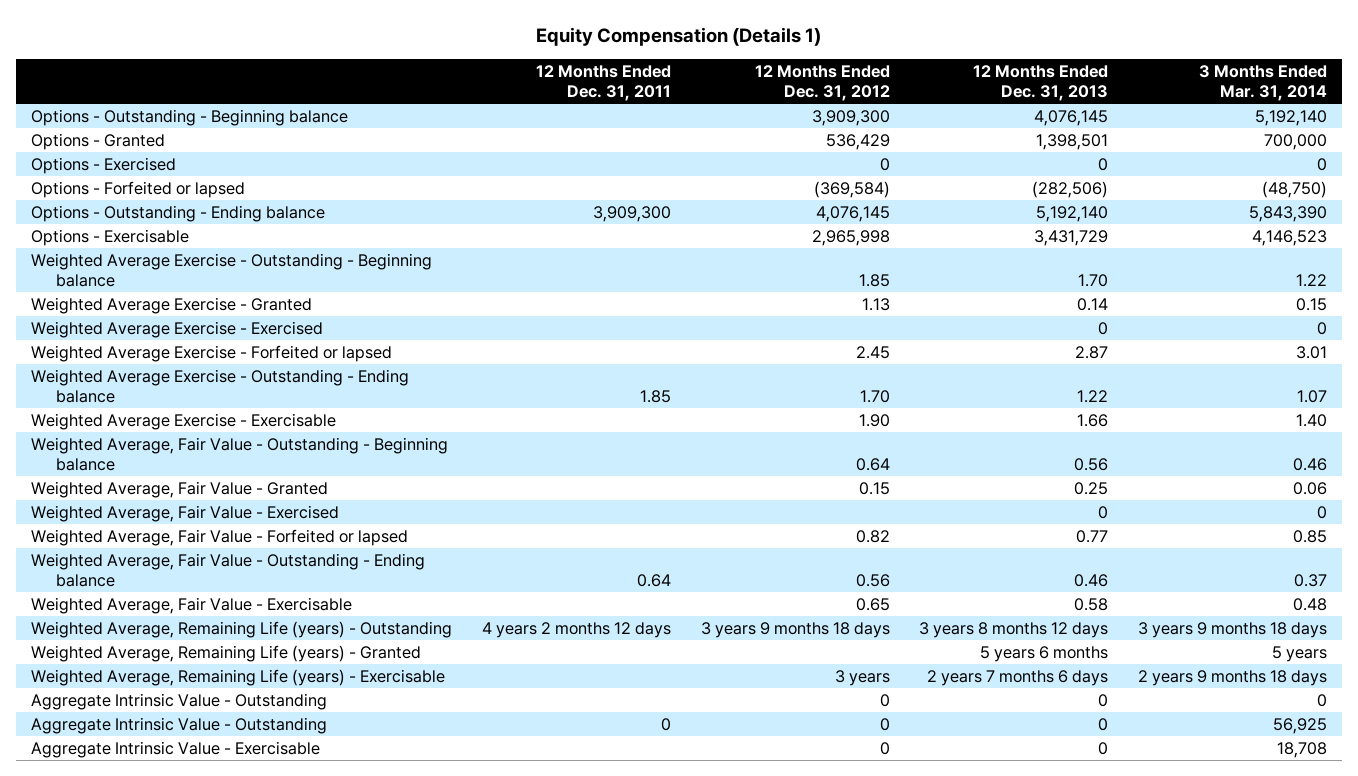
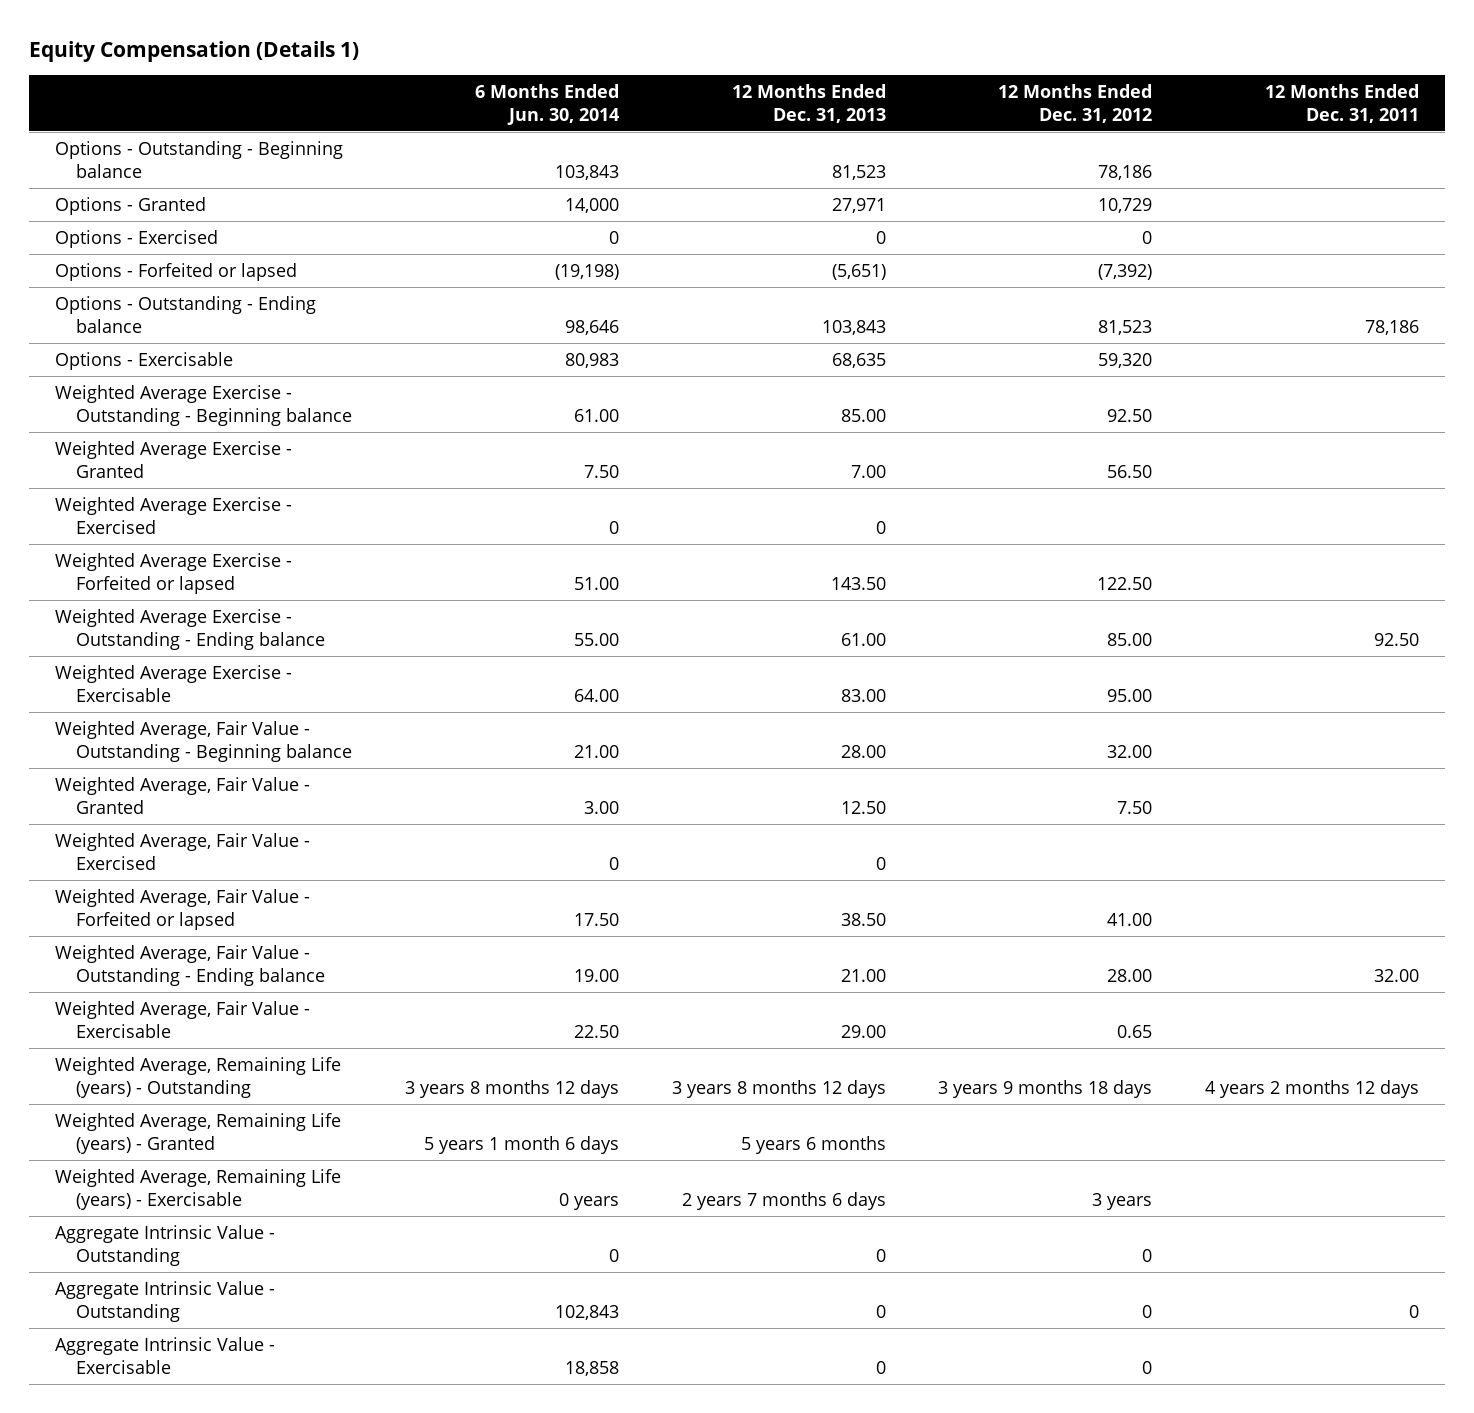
[1198,64,1327,101] 3 Months Ended Mar. 31, 2014 -> none
none -> [474,83,619,125] 6 Months Ended Jun. 30, 2014
[811,109,890,126] 3,909,300 -> [1098,164,1153,180] 78,186
[1034,109,1109,126] 4,076,145 -> [831,164,886,180] 81,523
[825,133,890,150] 536,429 -> [1098,197,1153,213] 10,729
[1036,133,1109,150] 1,398,501 -> [831,197,886,213] 27,971
[813,180,890,198] (369,584) -> [1098,263,1153,280] (7,392)
[1032,180,1109,198] (282,506) -> [831,263,886,280] (5,651)
[592,205,671,222] 3,909,300 -> [1364,319,1419,335] 78,186
[815,205,890,222] 4,076,145 -> [1098,319,1153,335] 81,523
[1036,205,1109,222] 5,192,140 -> [821,319,886,335] 103,843
[811,229,890,246] 2,965,998 -> [1098,352,1153,368] 59,320
[1034,229,1109,246] 3,431,729 -> [831,352,886,368] 68,635
[858,273,890,287] 1.85 -> [1107,408,1153,422] 92.50
[1078,273,1109,287] 1.70 -> [840,408,886,422] 85.00
[861,297,890,311] 1.13 -> [1107,464,1153,478] 56.50
[1077,297,1109,311] 0.14 -> [850,464,886,478] 7.00
[855,345,890,359] 2.45 -> [1097,576,1153,590] 122.50
[1075,345,1109,359] 2.87 -> [830,576,886,590] 143.50
[639,389,671,403] 1.85 -> [1373,632,1419,646] 92.50
[859,389,890,403] 1.70 -> [1107,632,1153,646] 85.00
[1077,389,1109,403] 1.22 -> [840,632,886,646] 61.00
[858,413,890,427] 1.90 -> [1107,688,1153,702] 95.00
[1077,413,1109,427] 1.66 -> [840,688,886,702] 83.00
[855,457,890,471] 0.64 -> [1107,744,1153,758] 32.00
[1074,457,1109,471] 0.56 -> [840,744,886,758] 28.00
[858,481,890,495] 0.15 -> [1117,800,1153,814] 7.50
[1074,481,1109,495] 0.25 -> [840,800,886,814] 12.50
[855,529,890,543] 0.82 -> [1107,912,1153,926] 41.00
[1076,529,1109,543] 0.77 -> [840,912,886,926] 38.50
[636,573,671,587] 0.64 -> [1373,968,1419,982] 32.00
[855,573,890,587] 0.56 -> [1107,968,1153,982] 28.00
[1074,573,1109,587] 0.46 -> [840,968,886,982] 21.00
[1074,597,1109,611] 0.58 -> [840,1024,886,1038] 29.00

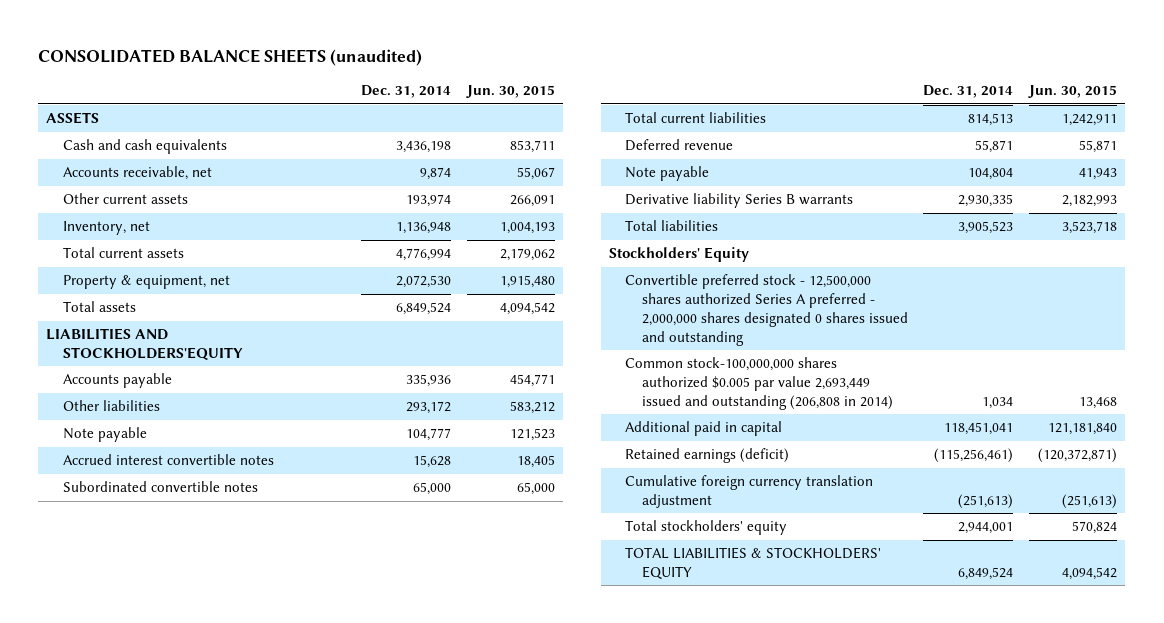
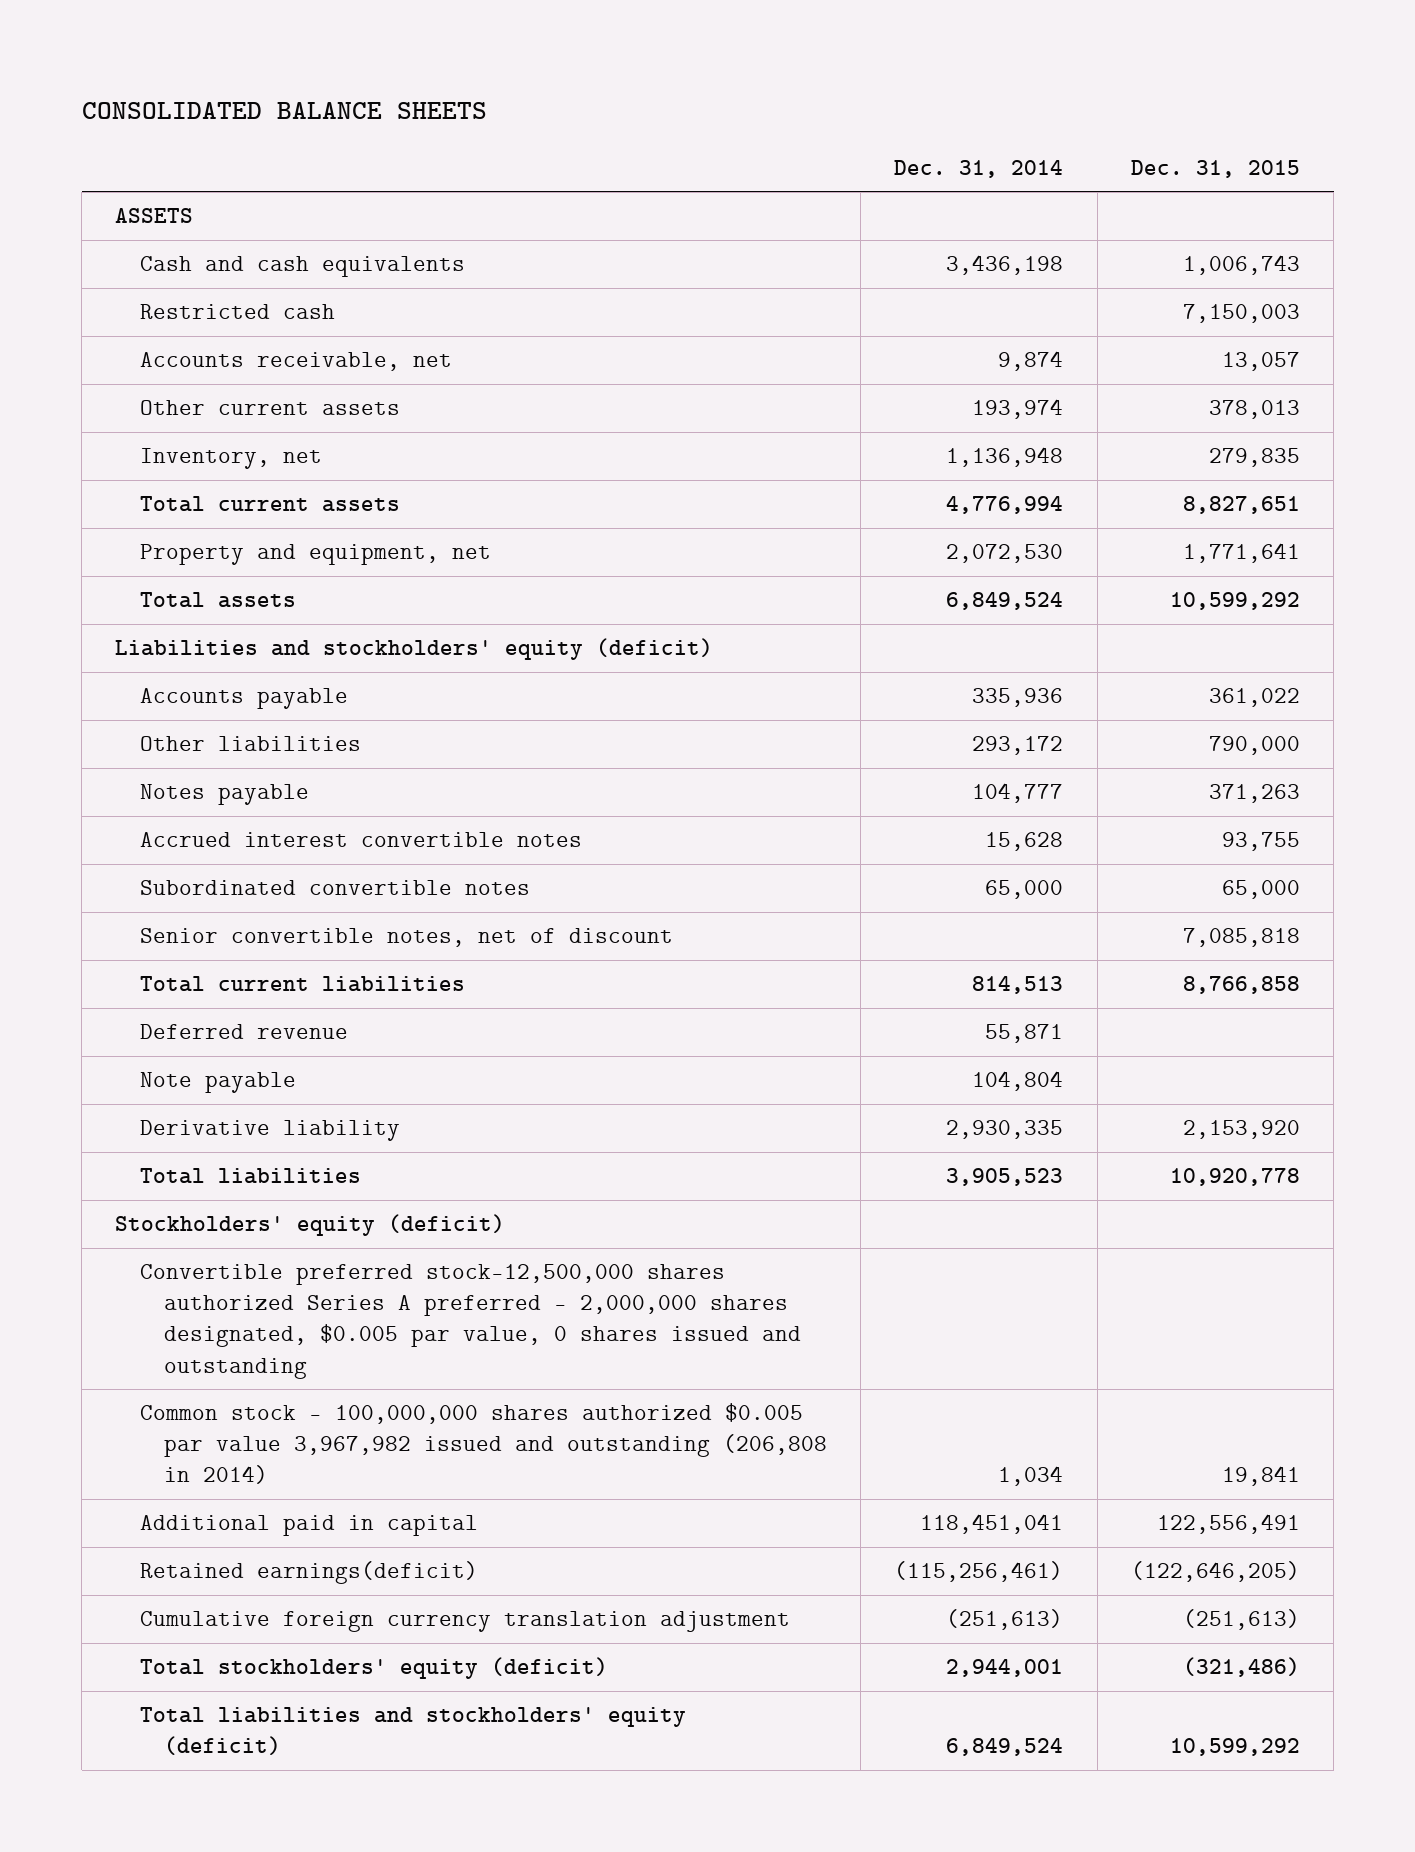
[38,48,423,66] CONSOLIDATED BALANCE SHEETS (unaudited) -> [81,102,487,120] CONSOLIDATED BALANCE SHEETS
[465,85,555,99] Jun. 30, 2015 -> none
none -> [1130,159,1300,178] Dec. 31, 2015
none -> [139,304,335,320] Restricted cash
[62,275,230,290] Property & equipment, net -> [139,544,491,566] Property and equipment, net
[46,328,243,362] LIABILITIES AND STOCKHOLDERS'EQUITY -> [115,638,714,661] Liabilities and stockholders' equity (deficit)
[62,427,147,443] Note payable -> [139,784,309,806] Notes payable
none -> [139,928,673,948] Senior convertible notes, net of discount
[625,193,854,209] Derivative liability Series B warrants -> [139,1120,400,1142] Derivative liability
[608,247,749,263] Stockholders' Equity -> [115,1214,506,1237] Stockholders' equity (deficit)
[625,274,908,346] Convertible preferred stock - 12,500,000 shares authorized Series A preferred - 2,000,000 shares designated 0 shares issued and outstanding -> [139,1264,801,1379] Convertible preferred stock-12,500,000 shares authorized Series A preferred - 2,000,000 shares designated, $0.005 par value, 0 shares issued and outstanding
[625,357,893,410] Common stock-100,000,000 shares authorized $0.005 par value 2,693,449 issued and outstanding (206,808 in 2014) -> [139,1403,827,1485] Common stock - 100,000,000 shares authorized $0.005 par value 3,967,982 issued and outstanding (206,808 in 2014)
[625,448,790,464] Retained earnings (deficit) -> [139,1561,478,1585] Retained earnings(deficit)
[625,520,788,536] Total stockholders' equity -> [139,1657,608,1680] Total stockholders' equity (deficit)
[625,547,882,580] TOTAL LIABILITIES & STOCKHOLDERS' EQUITY -> [139,1707,686,1756] Total liabilities and stockholders' equity (deficit)

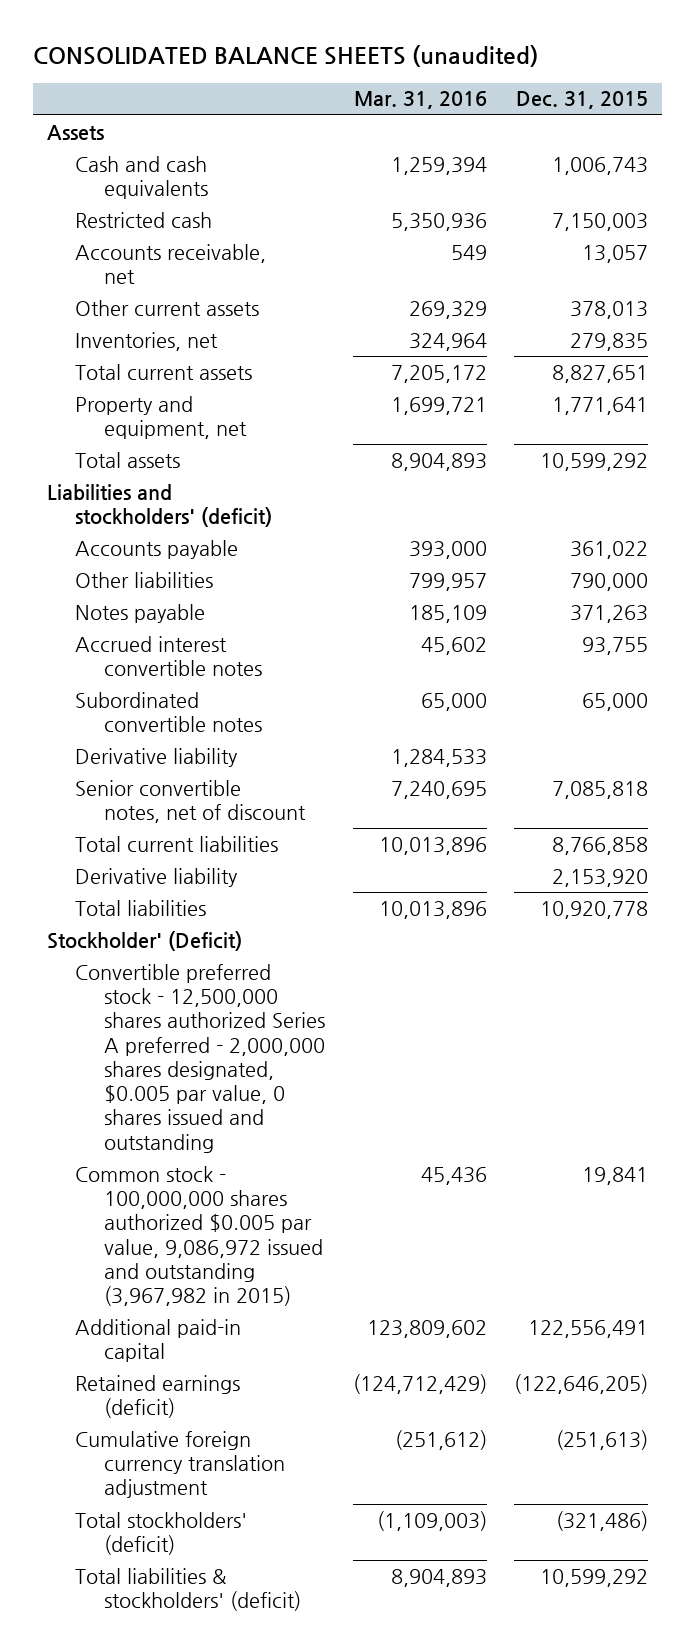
[81,102,487,120] CONSOLIDATED BALANCE SHEETS -> [32,45,538,68] CONSOLIDATED BALANCE SHEETS (unaudited)
[894,159,1064,178] Dec. 31, 2014 -> none
none -> [353,91,487,110] Mar. 31, 2016
[115,208,194,224] ASSETS -> [46,124,104,140] Assets
[139,448,322,470] Inventory, net -> [75,331,219,351] Inventories, net
[115,638,714,661] Liabilities and stockholders' equity (deficit) -> [46,483,273,528] Liabilities and stockholders' (deficit)
none -> [75,747,239,767] Derivative liability
[139,1024,348,1040] Deferred revenue -> none
[139,1072,296,1094] Note payable -> none
[115,1214,506,1237] Stockholders' equity (deficit) -> [46,930,242,951] Stockholder' (Deficit)
[139,1264,801,1379] Convertible preferred stock-12,500,000 shares authorized Series A preferred - 2,000,000 shares designated, $0.005 par value, 0 shares issued and outstanding -> [75,963,325,1153] Convertible preferred stock - 12,500,000 shares authorized Series A preferred - 2,000,000 shares designated, $0.005 par value, 0 shares issued and outstanding
[139,1403,827,1485] Common stock - 100,000,000 shares authorized $0.005 par value 3,967,982 issued and outstanding (206,808 in 2014) -> [75,1165,323,1307] Common stock - 100,000,000 shares authorized $0.005 par value, 9,086,972 issued and outstanding (3,967,982 in 2015)
[139,1515,478,1537] Additional paid in capital -> [75,1318,242,1363] Additional paid-in capital
[139,1561,478,1585] Retained earnings(deficit) -> [75,1374,241,1419] Retained earnings (deficit)
[139,1657,608,1680] Total stockholders' equity (deficit) -> [75,1511,248,1556] Total stockholders' (deficit)
[139,1707,686,1756] Total liabilities and stockholders' equity (deficit) -> [75,1567,301,1612] Total liabilities & stockholders' (deficit)

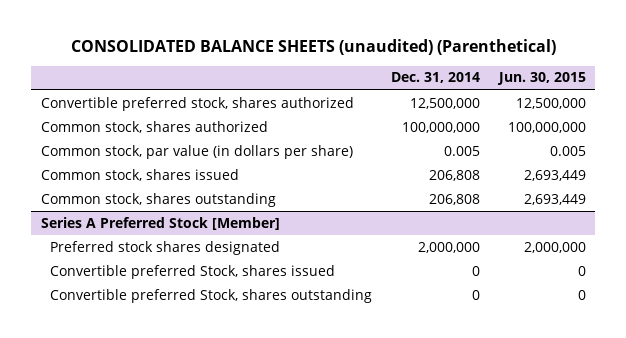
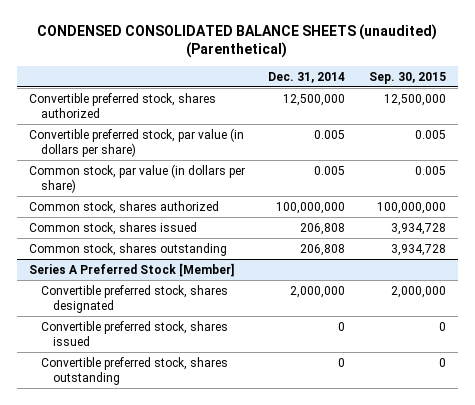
[71,39,557,56] CONSOLIDATED BALANCE SHEETS (unaudited) (Parenthetical) -> [37,23,438,59] CONDENSED CONSOLIDATED BALANCE SHEETS (unaudited) (Parenthetical)
[496,72,586,86] Jun. 30, 2015 -> none
none -> [368,71,446,84] Sep. 30, 2015
none -> [28,127,244,157] Convertible preferred stock, par value (in dollars per share)
[40,120,268,133] Common stock, shares authorized -> [28,200,219,214] Common stock, shares authorized
[50,240,281,255] Preferred stock shares designated -> [40,284,228,313] Convertible preferred stock, shares designated
[50,264,336,279] Convertible preferred Stock, shares issued -> [40,320,228,346] Convertible preferred stock, shares issued
[50,288,373,303] Convertible preferred Stock, shares outstanding -> [40,356,228,385] Convertible preferred stock, shares outstanding

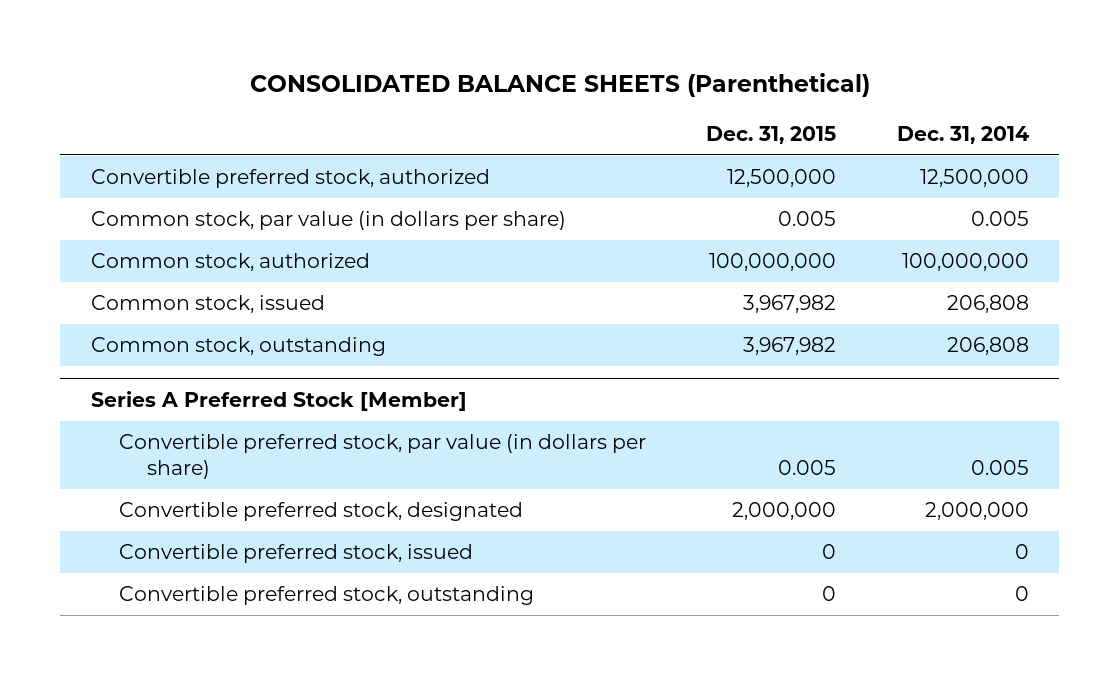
[37,23,438,59] CONDENSED CONSOLIDATED BALANCE SHEETS (unaudited) (Parenthetical) -> [249,73,870,98] CONSOLIDATED BALANCE SHEETS (Parenthetical)
[368,71,446,84] Sep. 30, 2015 -> none
none -> [706,125,837,144] Dec. 31, 2015
[28,127,244,157] Convertible preferred stock, par value (in dollars per share) -> none
[28,92,216,118] Convertible preferred stock, shares authorized -> [90,169,490,189] Convertible preferred stock, authorized
[28,200,219,214] Common stock, shares authorized -> [90,253,370,272] Common stock, authorized
[28,221,197,235] Common stock, shares issued -> [90,295,325,314] Common stock, issued
[28,242,227,256] Common stock, shares outstanding -> [90,337,386,357] Common stock, outstanding
none -> [118,434,646,479] Convertible preferred stock, par value (in dollars per share)
[40,284,228,313] Convertible preferred stock, shares designated -> [118,502,523,522] Convertible preferred stock, designated
[40,320,228,346] Convertible preferred stock, shares issued -> [118,544,473,564] Convertible preferred stock, issued
[40,356,228,385] Convertible preferred stock, shares outstanding -> [118,586,534,606] Convertible preferred stock, outstanding

